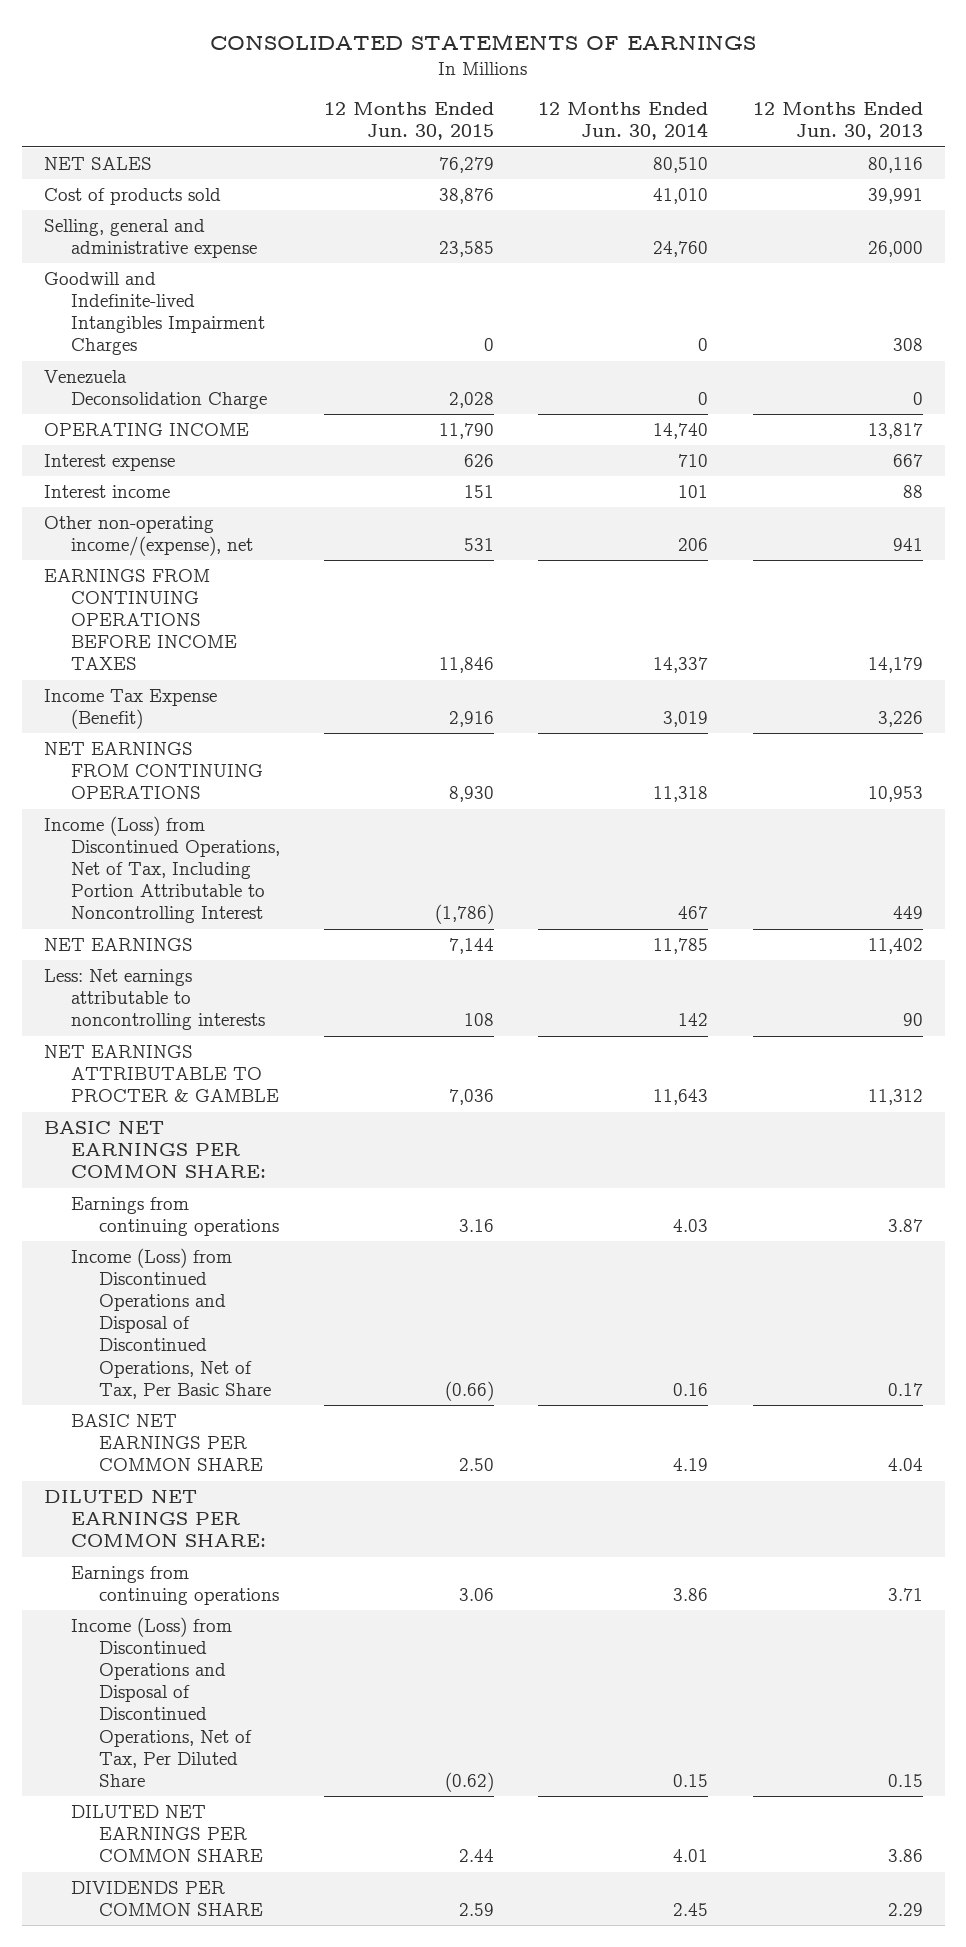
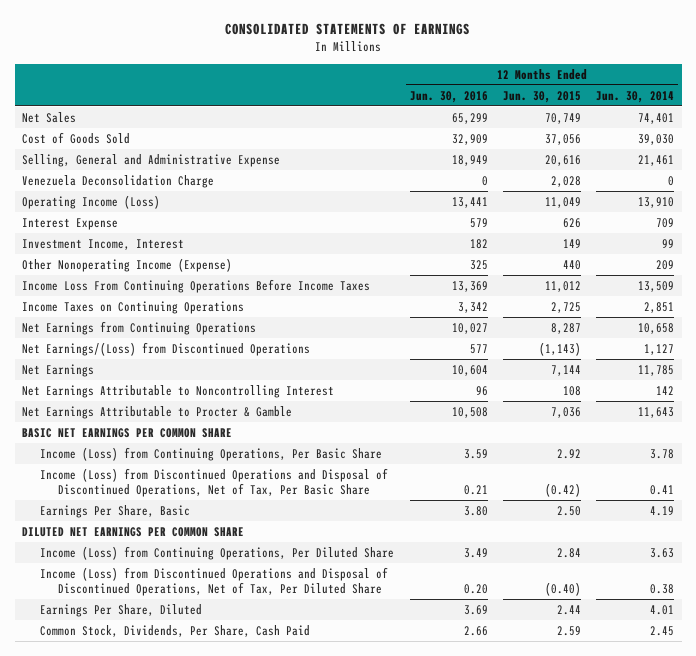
[752,102,923,141] 12 Months Ended Jun. 30, 2013 -> none
none -> [409,90,488,103] Jun. 30, 2016
[43,272,266,356] Goodwill and Indefinite-lived Intangibles Impairment Charges -> none
[43,157,152,171] NET SALES -> [22,111,77,123] Net Sales
[439,157,495,174] 76,279 -> [544,112,581,124] 70,749
[653,157,709,174] 80,510 -> [638,112,675,124] 74,401
[43,188,221,206] Cost of products sold -> [22,131,131,144] Cost of Goods Sold
[439,188,495,205] 38,876 -> [544,133,581,145] 37,056
[653,188,709,205] 41,010 -> [638,133,675,145] 39,030
[43,219,258,259] Selling, general and administrative expense -> [22,153,281,167] Selling, General and Administrative Expense
[439,241,495,258] 23,585 -> [544,154,581,166] 20,616
[653,241,709,258] 24,760 -> [638,154,675,166] 21,461
[43,423,249,437] OPERATING INCOME -> [22,194,161,209] Operating Income (Loss)
[439,423,495,440] 11,790 -> [544,196,581,208] 11,049
[653,423,709,440] 14,740 -> [638,196,675,208] 13,910
[43,454,175,472] Interest expense -> [22,217,119,230] Interest Expense
[678,454,709,468] 710 -> [656,217,675,228] 709
[43,485,170,499] Interest income -> [22,238,185,250] Investment Income, Interest
[464,485,495,499] 151 -> [562,238,581,248] 149
[678,485,709,499] 101 -> [662,238,675,248] 99
[43,516,254,557] Other non-operating income/(expense), net -> [22,257,233,272] Other Nonoperating Income (Expense)
[464,538,495,552] 531 -> [562,259,581,270] 440
[678,538,709,552] 206 -> [656,259,675,270] 209
[43,569,238,671] EARNINGS FROM CONTINUING OPERATIONS BEFORE INCOME TAXES -> [22,278,371,293] Income Loss From Continuing Operations Before Income Taxes
[439,657,495,674] 11,846 -> [544,280,581,292] 11,012
[653,657,709,674] 14,337 -> [638,280,675,292] 13,509
[43,689,217,730] Income Tax Expense (Benefit) -> [22,300,245,314] Income Taxes on Continuing Operations
[449,711,495,728] 2,916 -> [550,301,581,313] 2,725
[663,711,709,728] 3,019 -> [644,301,675,313] 2,851
[43,742,264,800] NET EARNINGS FROM CONTINUING OPERATIONS -> [22,320,257,335] Net Earnings from Continuing Operations
[449,786,495,803] 8,930 -> [550,322,581,334] 8,287
[653,786,709,803] 11,318 -> [638,322,675,334] 10,658
[43,816,281,924] Income (Loss) from Discontinued Operations, Net of Tax, Including Portion Attributable to Noncontrolling Interest -> [22,341,311,356] Net Earnings/(Loss) from Discontinued Operations
[435,904,495,925] (1,786) -> [538,341,581,356] (1,143)
[678,906,709,920] 467 -> [644,343,675,355] 1,127
[43,938,193,952] NET EARNINGS -> [22,363,95,377] Net Earnings
[43,969,266,1031] Less: Net earnings attributable to noncontrolling interests -> [22,384,335,398] Net Earnings Attributable to Noncontrolling Interest
[43,1045,280,1103] NET EARNINGS ATTRIBUTABLE TO PROCTER & GAMBLE -> [22,405,293,419] Net Earnings Attributable to Procter & Gamble
[43,1121,267,1179] BASIC NET EARNINGS PER COMMON SHARE: -> [22,427,233,438] BASIC NET EARNINGS PER COMMON SHARE
[71,1197,279,1237] Earnings from continuing operations -> [40,446,383,461] Income (Loss) from Continuing Operations, Per Basic Share
[459,1219,495,1233] 3.16 -> [556,448,581,459] 2.92
[673,1219,709,1233] 4.03 -> [650,448,675,459] 3.78
[445,1380,495,1401] (0.66) -> [544,483,581,498] (0.42)
[673,1382,709,1396] 0.16 -> [650,485,675,496] 0.41
[71,1414,263,1472] BASIC NET EARNINGS PER COMMON SHARE -> [40,504,191,518] Earnings Per Share, Basic
[43,1490,267,1548] DILUTED NET EARNINGS PER COMMON SHARE: -> [22,526,245,537] DILUTED NET EARNINGS PER COMMON SHARE
[71,1566,279,1606] Earnings from continuing operations -> [40,545,395,560] Income (Loss) from Continuing Operations, Per Diluted Share
[459,1588,495,1602] 3.06 -> [556,547,581,558] 2.84
[673,1588,709,1602] 3.86 -> [650,547,675,558] 3.63
[445,1771,495,1792] (0.62) -> [544,582,581,597] (0.40)
[673,1773,709,1787] 0.15 -> [650,584,675,595] 0.38
[71,1805,263,1863] DILUTED NET EARNINGS PER COMMON SHARE -> [40,603,203,617] Earnings Per Share, Diluted
[71,1881,263,1917] DIVIDENDS PER COMMON SHARE -> [40,624,311,637] Common Stock, Dividends, Per Share, Cash Paid

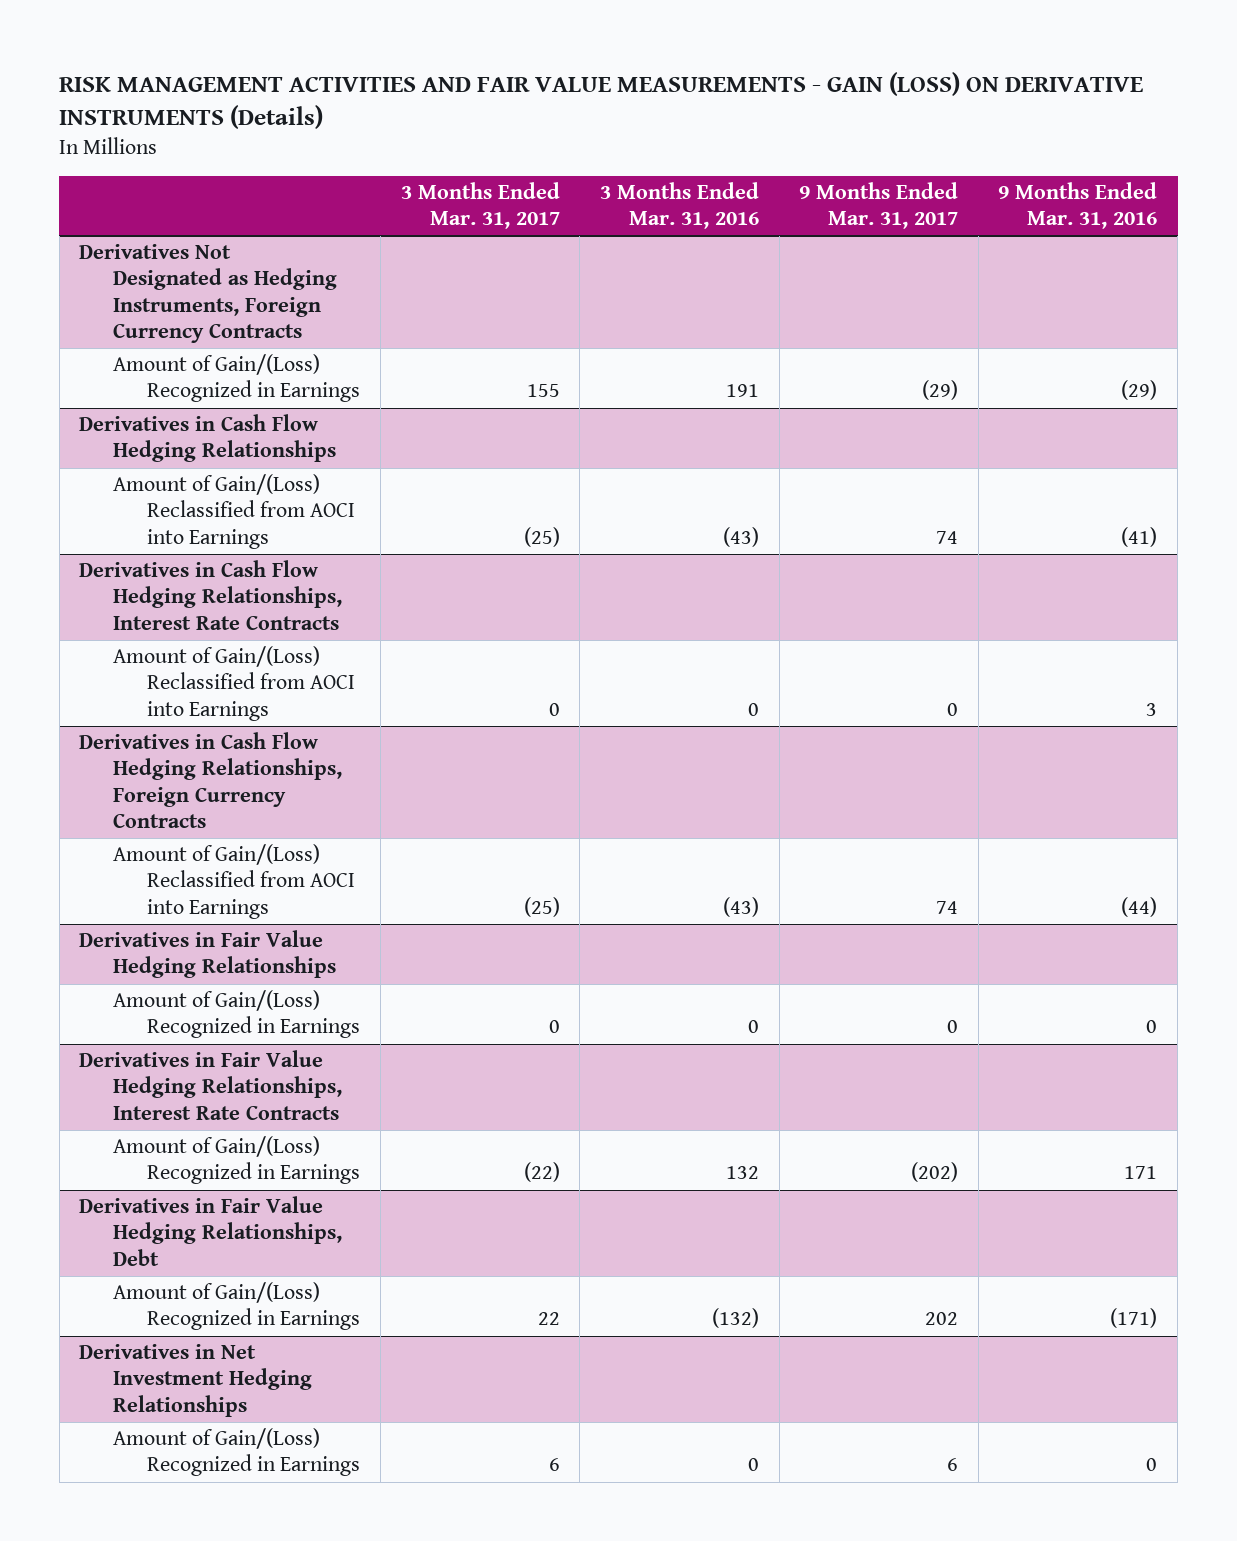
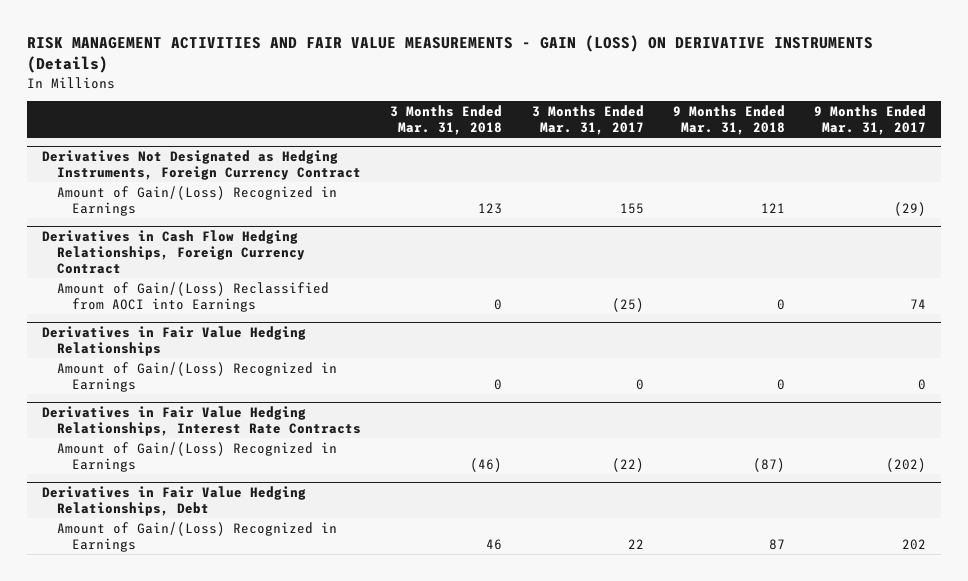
[599,181,759,230] 3 Months Ended Mar. 31, 2016 -> none
[998,181,1158,230] 9 Months Ended Mar. 31, 2016 -> none
none -> [390,104,503,136] 3 Months Ended Mar. 31, 2018
none -> [672,104,785,136] 9 Months Ended Mar. 31, 2018
[79,244,338,343] Derivatives Not Designated as Hedging Instruments, Foreign Currency Contracts -> [41,149,361,180] Derivatives Not Designated as Hedging Instruments, Foreign Currency Contract
[79,414,337,463] Derivatives in Cash Flow Hedging Relationships -> none
[113,474,356,549] Amount of Gain/(Loss) Reclassified from AOCI into Earnings -> none
[79,560,343,630] Derivatives in Cash Flow Hedging Relationships, Interest Rate Contracts -> none
[113,646,356,721] Amount of Gain/(Loss) Reclassified from AOCI into Earnings -> none
[79,732,343,828] Derivatives in Cash Flow Hedging Relationships, Foreign Currency Contracts -> [41,229,305,274] Derivatives in Cash Flow Hedging Relationships, Foreign Currency Contract
[79,1344,313,1417] Derivatives in Net Investment Hedging Relationships -> none
[113,1428,361,1477] Amount of Gain/(Loss) Recognized in Earnings -> none

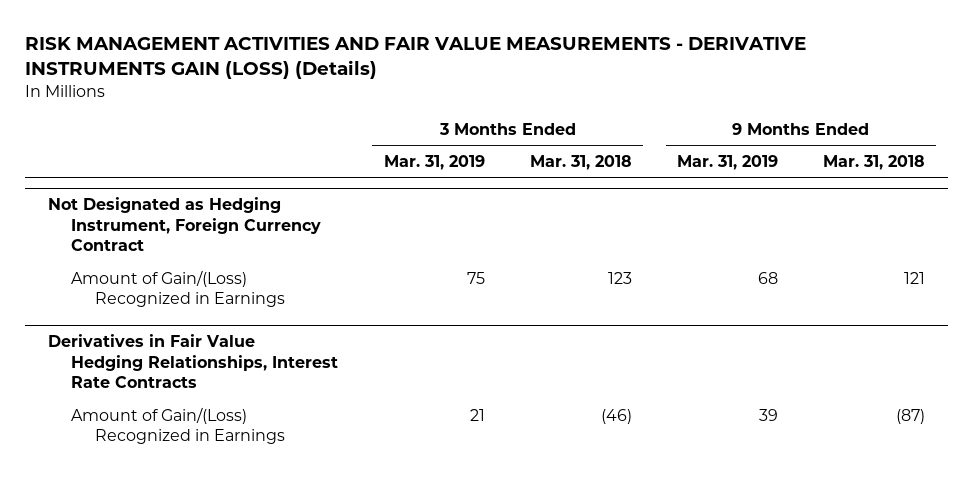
[27,35,874,74] RISK MANAGEMENT ACTIVITIES AND FAIR VALUE MEASUREMENTS - GAIN (LOSS) ON DERIVATIVE INSTRUMENTS (Details) -> [25,37,807,80] RISK MANAGEMENT ACTIVITIES AND FAIR VALUE MEASUREMENTS - DERIVATIVE INSTRUMENTS GAIN (LOSS) (Details)
[531,104,644,136] 3 Months Ended Mar. 31, 2017 -> none
[814,104,927,136] 9 Months Ended Mar. 31, 2017 -> none
none -> [383,154,485,170] Mar. 31, 2019
none -> [676,154,778,170] Mar. 31, 2019
[41,149,361,180] Derivatives Not Designated as Hedging Instruments, Foreign Currency Contract -> [47,197,322,252] Not Designated as Hedging Instrument, Foreign Currency Contract
[41,229,305,274] Derivatives in Cash Flow Hedging Relationships, Foreign Currency Contract -> none
[56,281,329,312] Amount of Gain/(Loss) Reclassified from AOCI into Earnings -> none
[41,325,306,356] Derivatives in Fair Value Hedging Relationships -> none
[56,361,337,392] Amount of Gain/(Loss) Recognized in Earnings -> none
[41,485,306,516] Derivatives in Fair Value Hedging Relationships, Debt -> none
[56,521,337,552] Amount of Gain/(Loss) Recognized in Earnings -> none

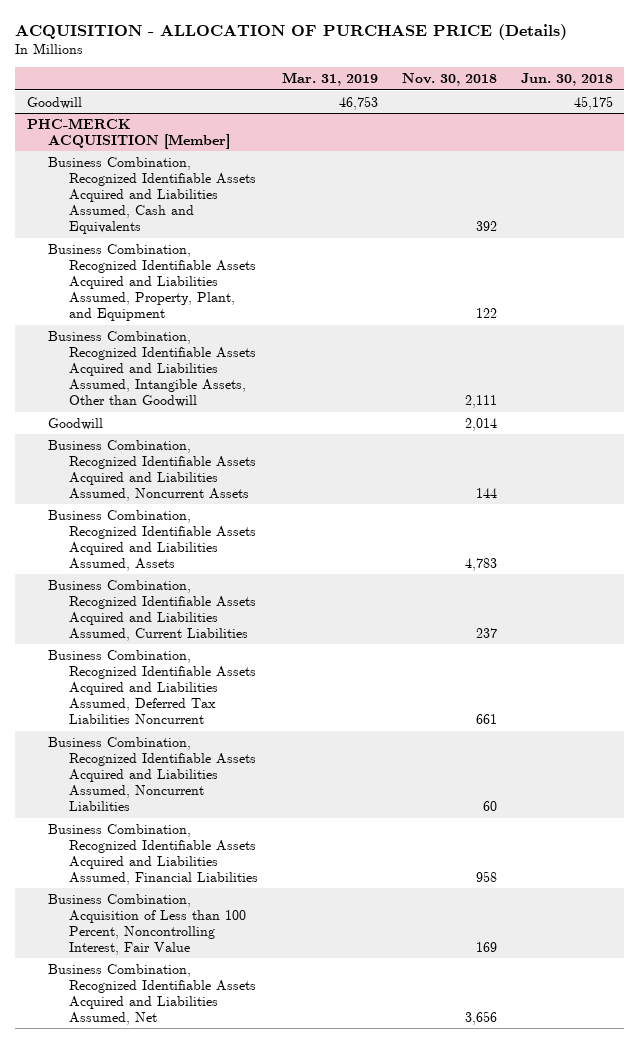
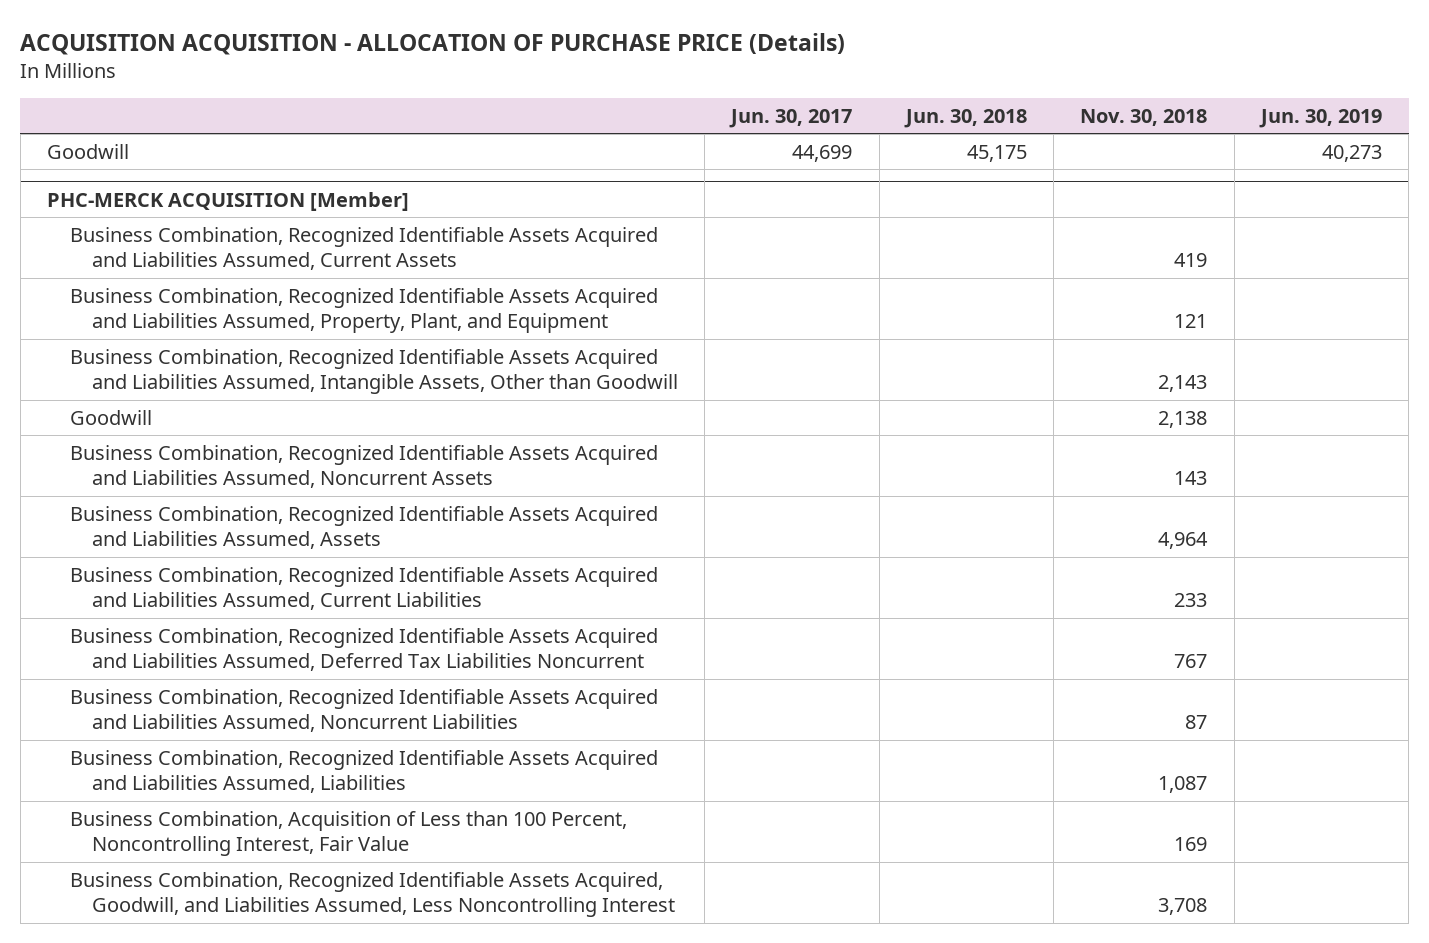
[14,23,567,40] ACQUISITION - ALLOCATION OF PURCHASE PRICE (Details) -> [20,33,846,56] ACQUISITION ACQUISITION - ALLOCATION OF PURCHASE PRICE (Details)
[282,72,379,87] Mar. 31, 2019 -> none
none -> [729,108,853,128] Jun. 30, 2017
none -> [1258,108,1382,128] Jun. 30, 2019
[48,156,257,235] Business Combination, Recognized Identifiable Assets Acquired and Liabilities Assumed, Cash and Equivalents -> [69,226,658,271] Business Combination, Recognized Identifiable Assets Acquired and Liabilities Assumed, Current Assets
[475,221,497,232] 392 -> [1174,253,1208,268] 419
[475,308,497,319] 122 -> [1174,314,1208,329] 121
[464,395,497,409] 2,111 -> [1158,375,1208,393] 2,143
[464,417,497,431] 2,014 -> [1158,410,1208,428] 2,138
[475,488,497,499] 144 -> [1174,471,1208,486] 143
[464,558,497,572] 4,783 -> [1158,532,1209,550] 4,964
[475,628,497,639] 237 -> [1174,593,1208,608] 233
[475,714,497,725] 661 -> [1174,654,1208,669] 767
[482,801,497,812] 60 -> [1185,715,1208,730] 87
[48,823,259,886] Business Combination, Recognized Identifiable Assets Acquired and Liabilities Assumed, Financial Liabilities -> [69,749,658,794] Business Combination, Recognized Identifiable Assets Acquired and Liabilities Assumed, Liabilities
[475,871,497,883] 958 -> [1158,776,1208,794] 1,087
[48,963,257,1026] Business Combination, Recognized Identifiable Assets Acquired and Liabilities Assumed, Net -> [69,871,675,918] Business Combination, Recognized Identifiable Assets Acquired, Goodwill, and Liabilities Assumed, Less Noncontrolling Interest
[464,1011,497,1026] 3,656 -> [1158,898,1208,916] 3,708

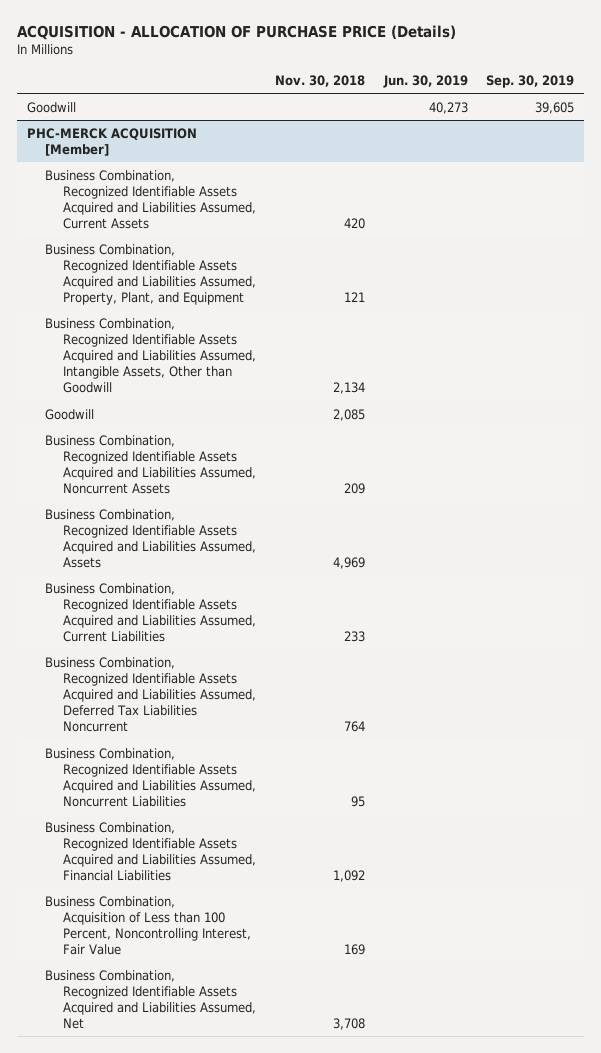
[20,33,846,56] ACQUISITION ACQUISITION - ALLOCATION OF PURCHASE PRICE (Details) -> [17,25,457,41] ACQUISITION - ALLOCATION OF PURCHASE PRICE (Details)
[729,108,853,128] Jun. 30, 2017 -> none
[903,108,1027,128] Jun. 30, 2018 -> none
none -> [486,74,575,88] Sep. 30, 2019
[1174,253,1208,268] 419 -> [343,218,365,230] 420
[1158,375,1208,393] 2,143 -> [332,382,365,395] 2,134
[1158,410,1208,428] 2,138 -> [332,408,365,421] 2,085
[1174,471,1208,486] 143 -> [343,483,365,495] 209
[1158,532,1209,550] 4,964 -> [332,557,365,570] 4,969
[1174,654,1208,669] 767 -> [343,721,365,733] 764
[1185,715,1208,730] 87 -> [350,796,365,808] 95
[69,749,658,794] Business Combination, Recognized Identifiable Assets Acquired and Liabilities Assumed, Liabilities -> [44,821,257,882] Business Combination, Recognized Identifiable Assets Acquired and Liabilities Assumed, Financial Liabilities
[1158,776,1208,794] 1,087 -> [332,870,365,883] 1,092
[69,871,675,918] Business Combination, Recognized Identifiable Assets Acquired, Goodwill, and Liabilities Assumed, Less Noncontrolling Interest -> [44,969,257,1030] Business Combination, Recognized Identifiable Assets Acquired and Liabilities Assumed, Net

